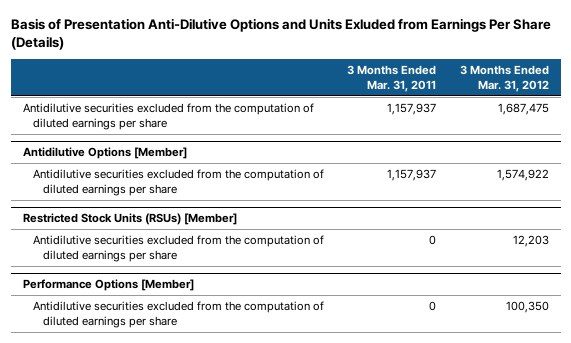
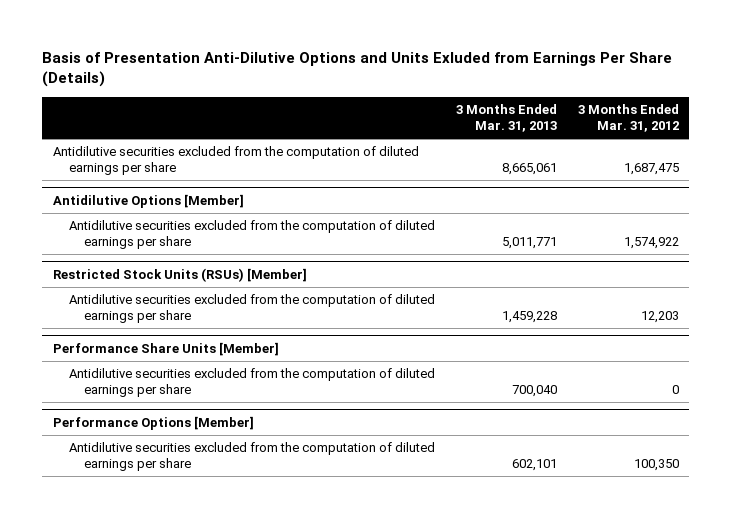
[347,65,437,92] 3 Months Ended Mar. 31, 2011 -> none
none -> [455,104,557,133] 3 Months Ended Mar. 31, 2013
none -> [52,342,279,357] Performance Share Units [Member]
none -> [68,368,435,398] Antidilutive securities excluded from the computation of diluted earnings per share

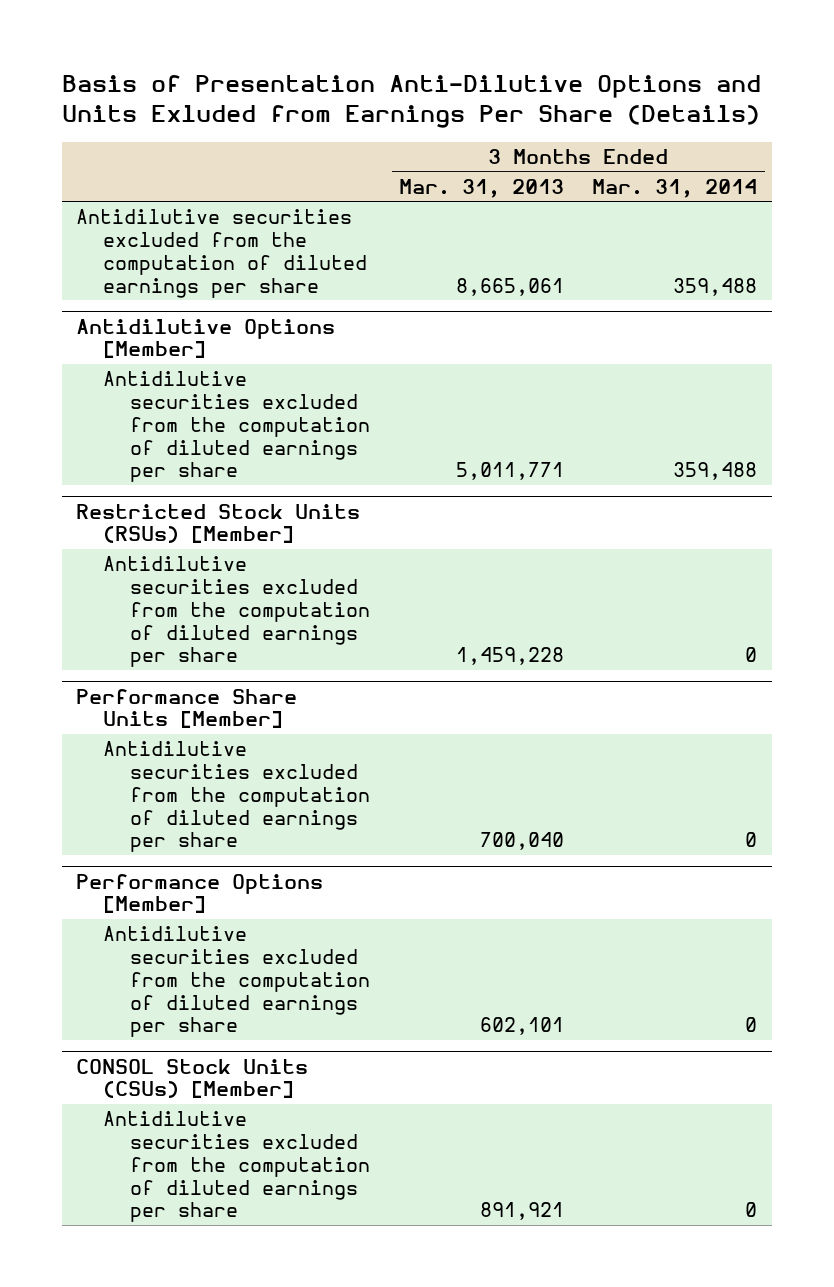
[577,104,679,133] 3 Months Ended Mar. 31, 2012 -> none
none -> [592,178,758,198] Mar. 31, 2014
none -> [76,1058,309,1099] CONSOL Stock Units (CSUs) [Member]
none -> [103,1111,371,1223] Antidilutive securities excluded from the computation of diluted earnings per share

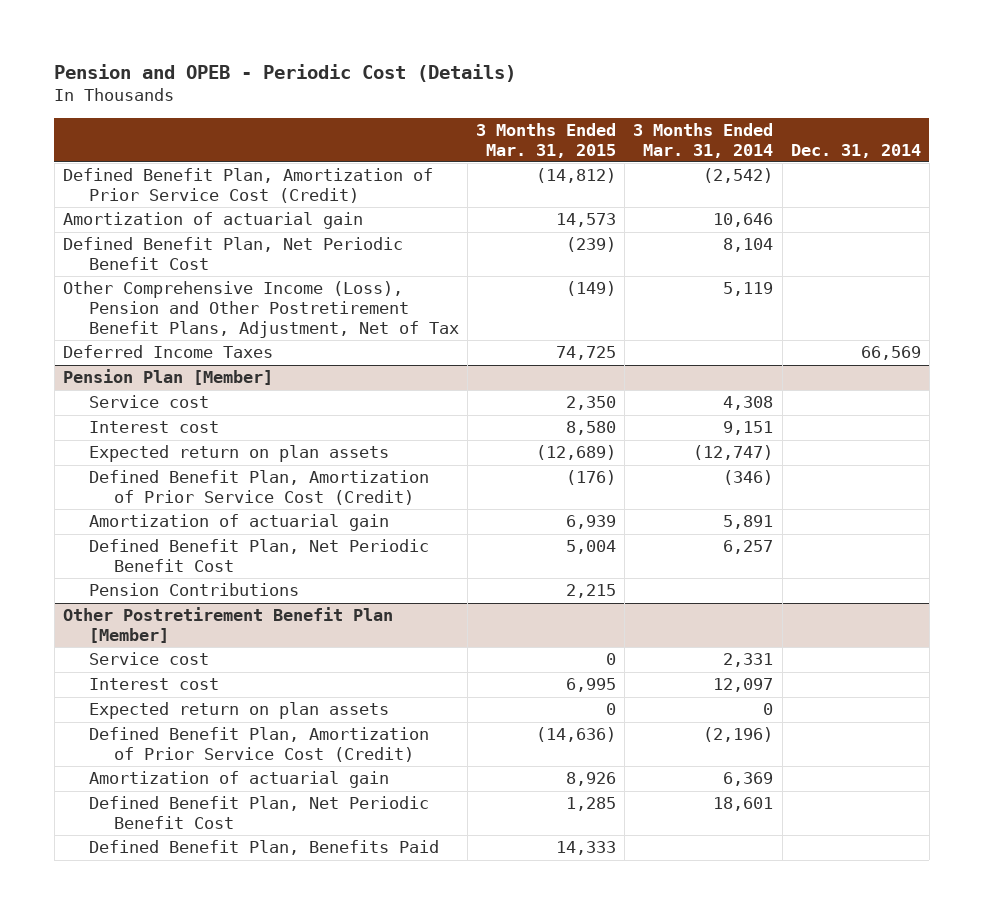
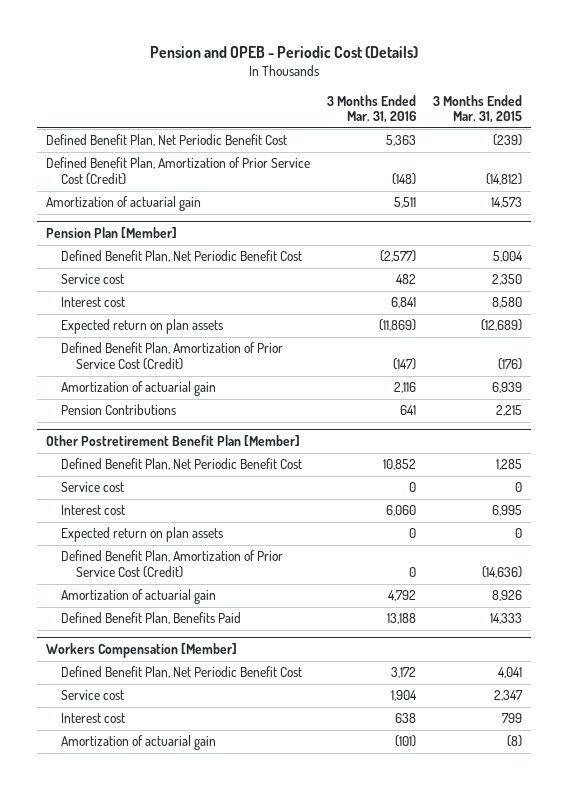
[633,122,774,158] 3 Months Ended Mar. 31, 2014 -> none
[790,143,921,158] Dec. 31, 2014 -> none
none -> [327,94,417,124] 3 Months Ended Mar. 31, 2016
[62,237,403,270] Defined Benefit Plan, Net Periodic Benefit Cost -> [45,134,287,147] Defined Benefit Plan, Net Periodic Benefit Cost
[62,281,459,338] Other Comprehensive Income (Loss), Pension and Other Postretirement Benefit Plans, Adjustment, Net of Tax -> none
[62,345,273,359] Deferred Income Taxes -> none
[88,539,429,572] Defined Benefit Plan, Net Periodic Benefit Cost -> [60,250,302,263] Defined Benefit Plan, Net Periodic Benefit Cost
[88,796,429,829] Defined Benefit Plan, Net Periodic Benefit Cost -> [60,458,302,471] Defined Benefit Plan, Net Periodic Benefit Cost
none -> [45,643,237,659] Workers Compensation [Member]
none -> [60,666,302,679] Defined Benefit Plan, Net Periodic Benefit Cost
none -> [60,690,124,701] Service cost
none -> [60,713,125,724] Interest cost
none -> [60,735,216,751] Amortization of actuarial gain

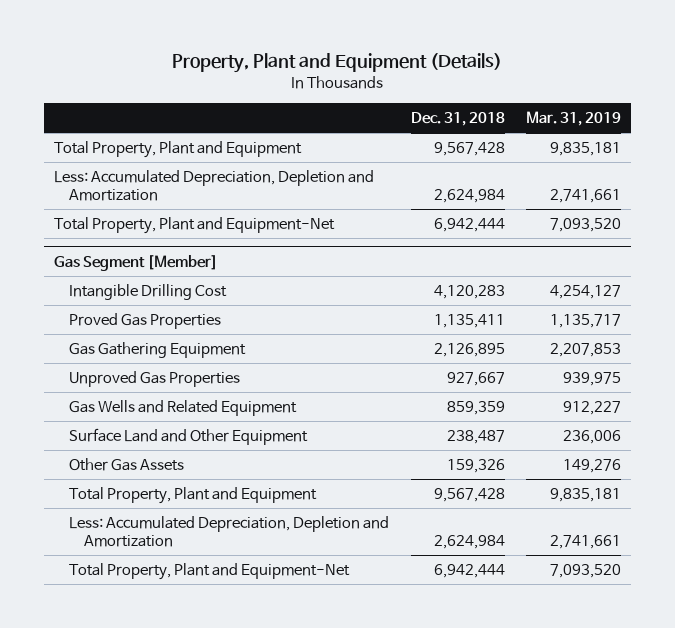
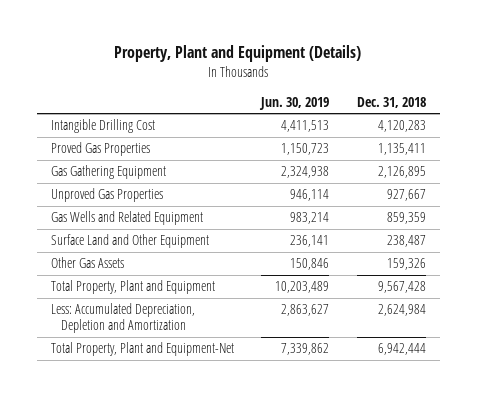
[525,111,621,127] Mar. 31, 2019 -> none
none -> [259,96,330,110] Jun. 30, 2019
[54,140,303,158] Total Property, Plant and Equipment -> none
[54,169,375,201] Less: Accumulated Depreciation, Depletion and Amortization -> none
[54,216,336,234] Total Property, Plant and Equipment-Net -> none
[54,254,219,271] Gas Segment [Member] -> none

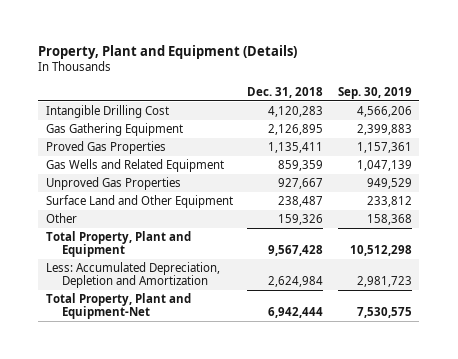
[259,96,330,110] Jun. 30, 2019 -> none
none -> [338,86,413,99] Sep. 30, 2019
[50,142,150,157] Proved Gas Properties -> [45,141,166,155] Proved Gas Properties
[50,188,163,203] Unproved Gas Properties -> [45,177,181,191] Unproved Gas Properties
[50,257,124,269] Other Gas Assets -> [45,213,77,224] Other

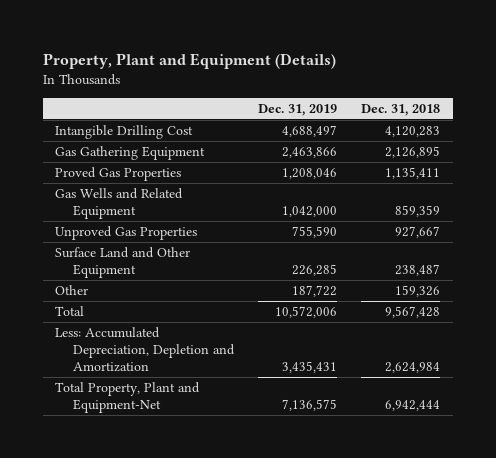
[338,86,413,99] Sep. 30, 2019 -> none
none -> [258,103,338,116] Dec. 31, 2019
[45,231,191,258] Total Property, Plant and Equipment -> [55,306,85,317] Total

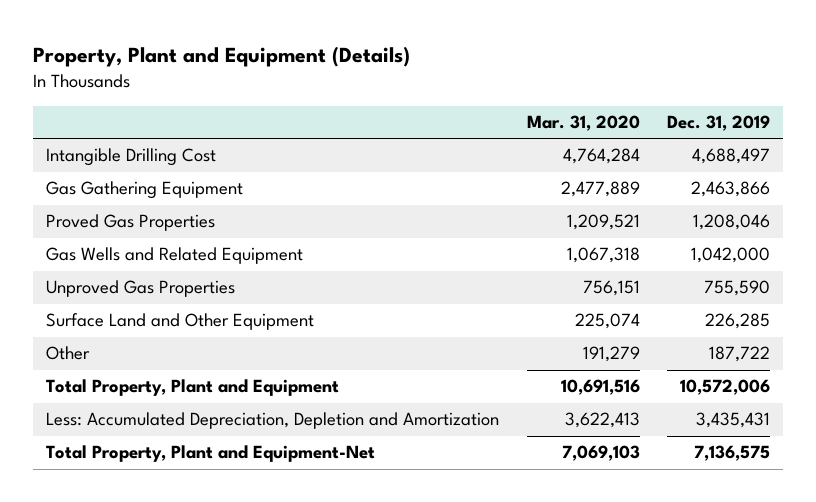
[361,103,441,116] Dec. 31, 2018 -> none
none -> [526,115,640,132] Mar. 31, 2020
[55,306,85,317] Total -> [46,379,340,397] Total Property, Plant and Equipment

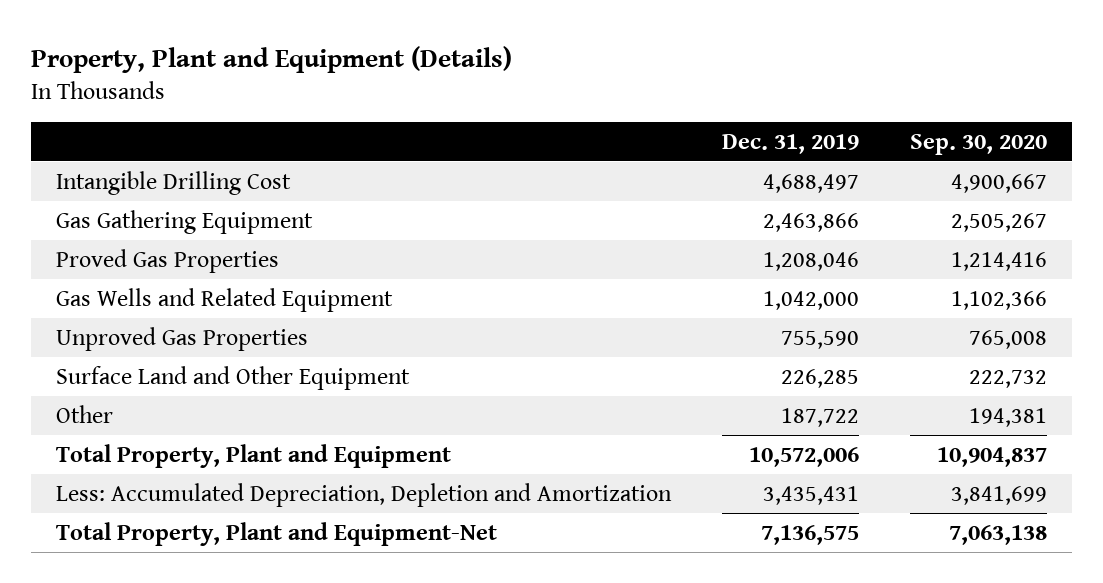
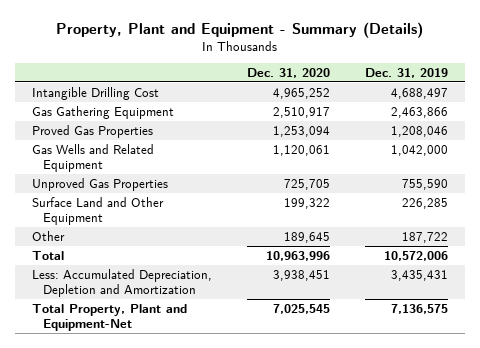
[30,46,512,74] Property, Plant and Equipment (Details) -> [56,22,424,39] Property, Plant and Equipment - Summary (Details)
[909,133,1047,155] Sep. 30, 2020 -> none
none -> [247,67,331,78] Dec. 31, 2020
[56,443,452,468] Total Property, Plant and Equipment -> [32,250,65,260] Total

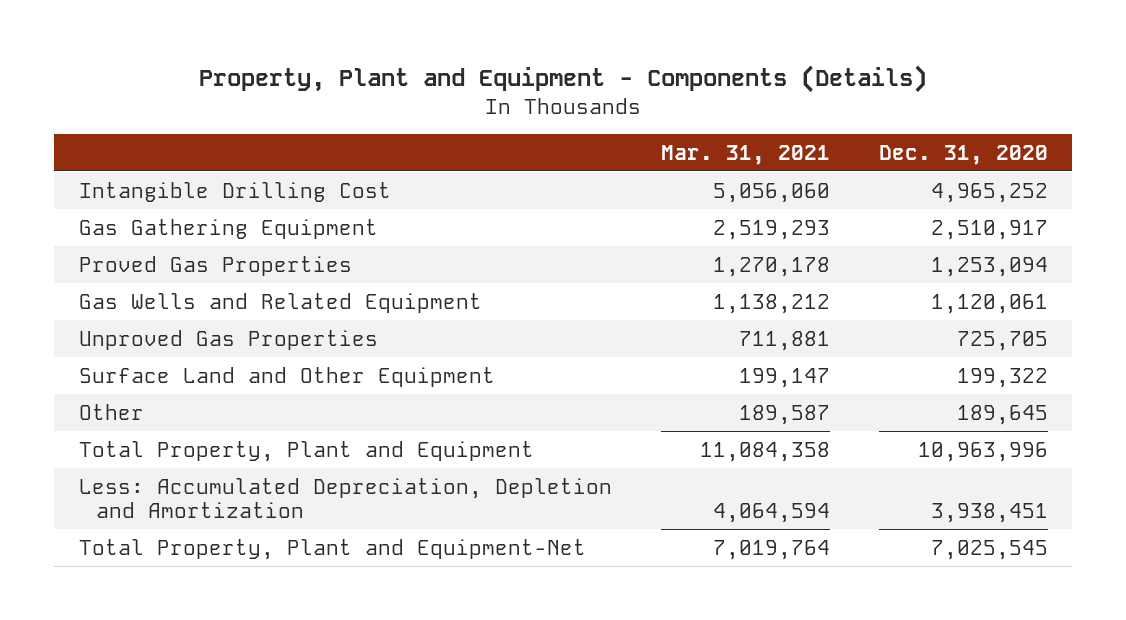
[56,22,424,39] Property, Plant and Equipment - Summary (Details) -> [199,65,928,94] Property, Plant and Equipment - Components (Details)
[365,67,449,78] Dec. 31, 2019 -> none
none -> [660,144,830,165] Mar. 31, 2021
[32,250,65,260] Total -> [78,440,534,462] Total Property, Plant and Equipment

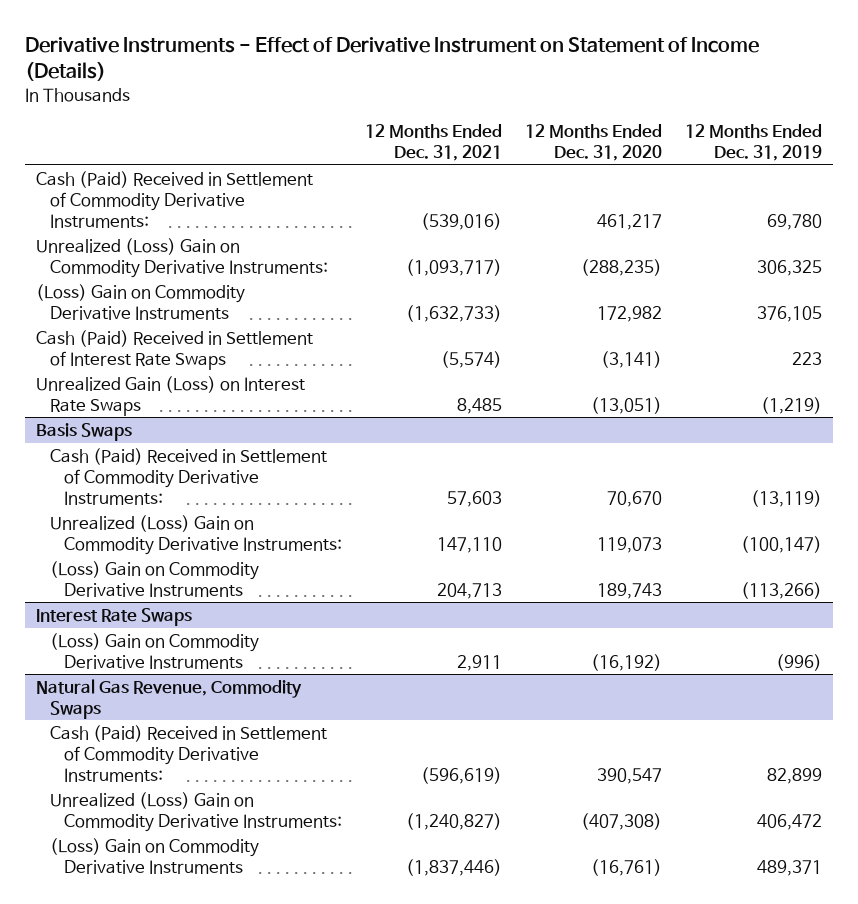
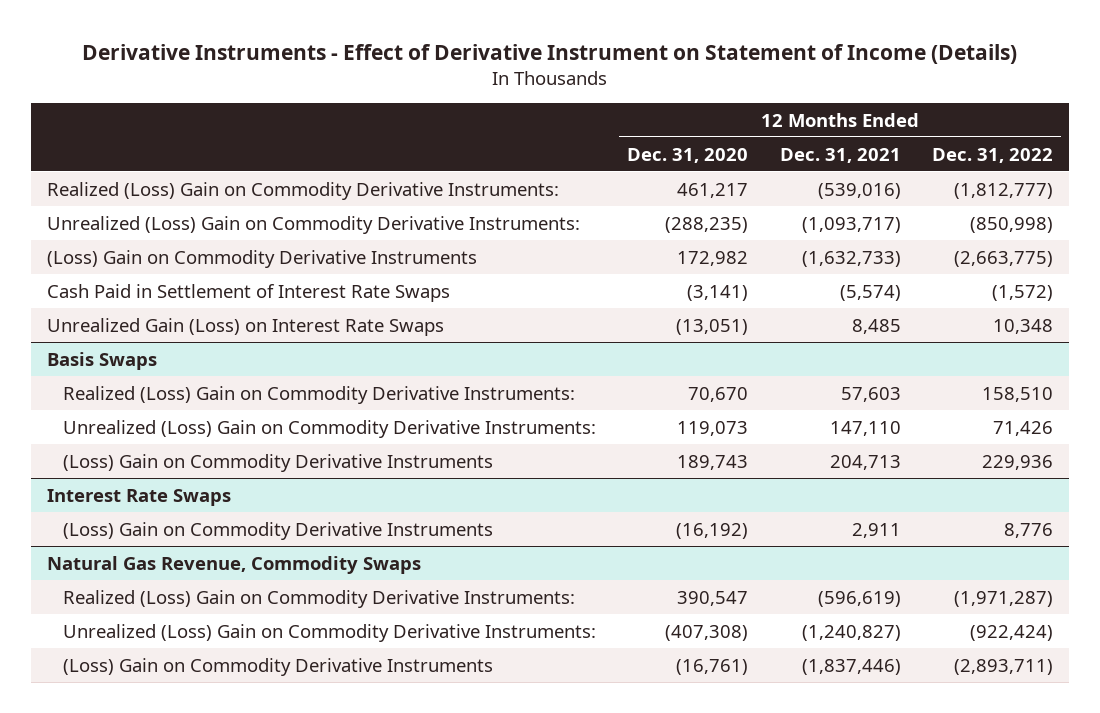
[684,124,822,162] 12 Months Ended Dec. 31, 2019 -> none
none -> [932,147,1054,163] Dec. 31, 2022
[36,171,314,228] Cash (Paid) Received in Settlement of Commodity Derivative Instruments: -> [47,181,560,200] Realized (Loss) Gain on Commodity Derivative Instruments:
[36,330,314,370] Cash (Paid) Received in Settlement of Interest Rate Swaps -> [47,283,451,302] Cash Paid in Settlement of Interest Rate Swaps
[50,448,328,505] Cash (Paid) Received in Settlement of Commodity Derivative Instruments: -> [62,385,575,404] Realized (Loss) Gain on Commodity Derivative Instruments:
[50,725,328,782] Cash (Paid) Received in Settlement of Commodity Derivative Instruments: -> [62,589,575,608] Realized (Loss) Gain on Commodity Derivative Instruments:

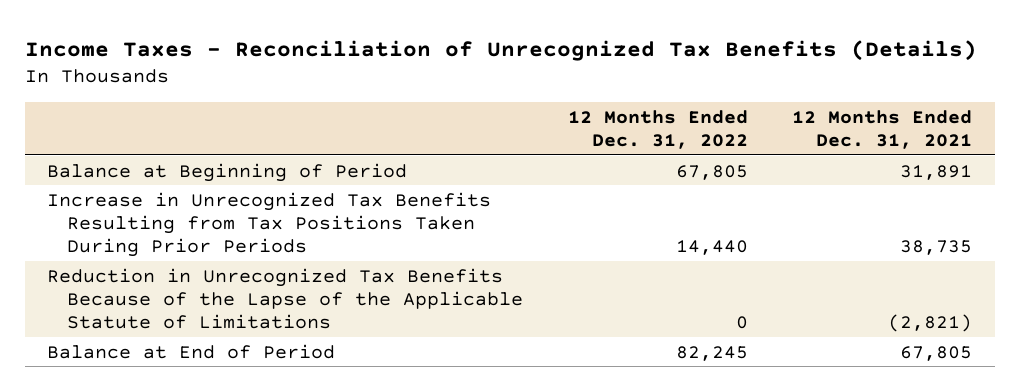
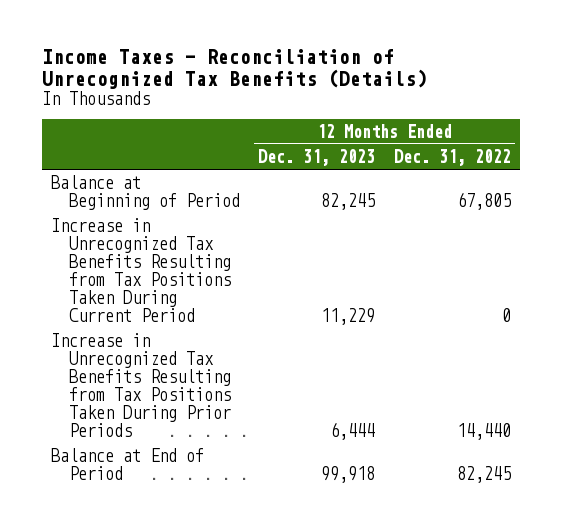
[792,109,973,149] 12 Months Ended Dec. 31, 2021 -> none
none -> [258,148,376,166] Dec. 31, 2023
none -> [51,218,232,323] Increase in Unrecognized Tax Benefits Resulting from Tax Positions Taken During Current Period
[47,267,524,329] Reduction in Unrecognized Tax Benefits Because of the Lapse of the Applicable Statute of Limitations -> none

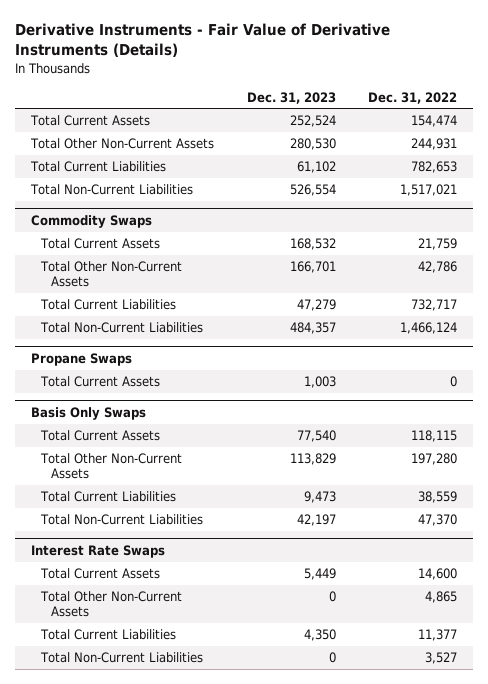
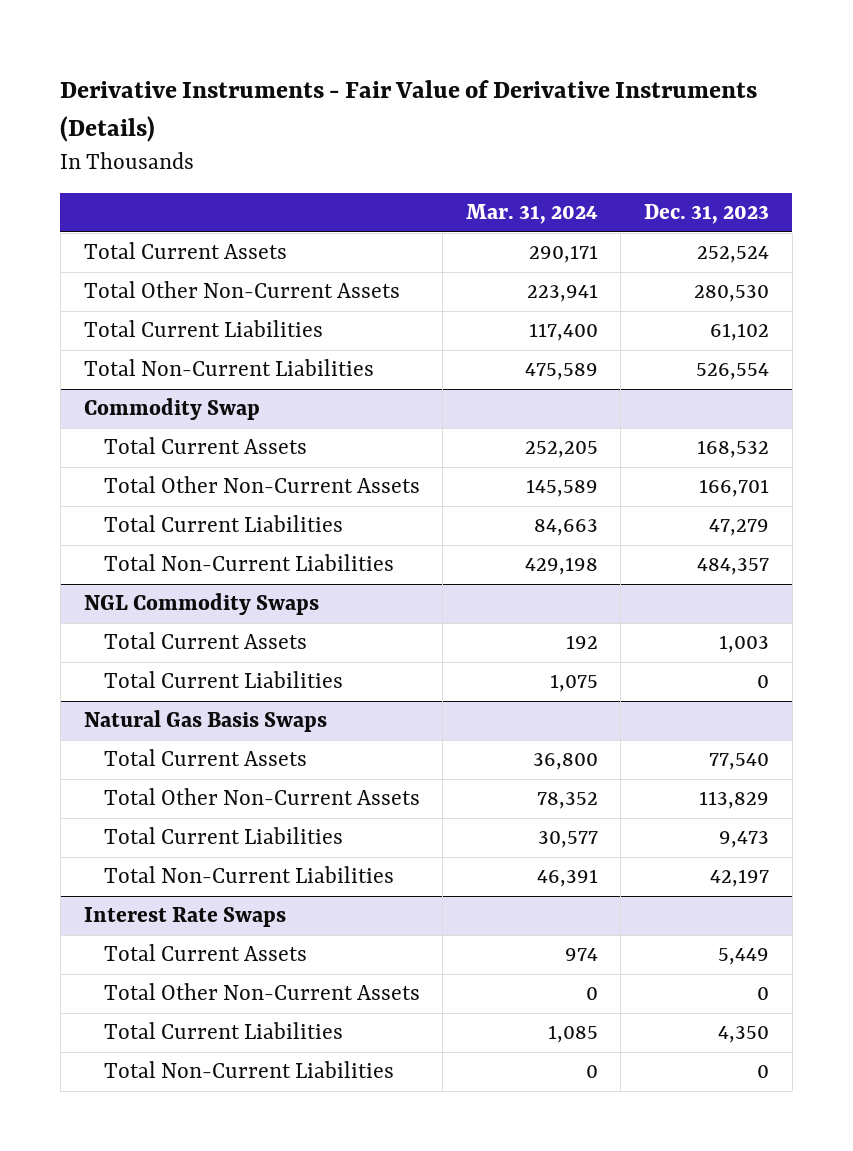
[367,91,457,104] Dec. 31, 2022 -> none
none -> [465,204,598,225] Mar. 31, 2024
[31,214,153,228] Commodity Swaps -> [83,398,260,421] Commodity Swap
[31,352,133,366] Propane Swaps -> none
none -> [83,593,319,616] NGL Commodity Swaps
none -> [103,671,343,689] Total Current Liabilities
[31,406,147,420] Basis Only Swaps -> [83,710,327,733] Natural Gas Basis Swaps

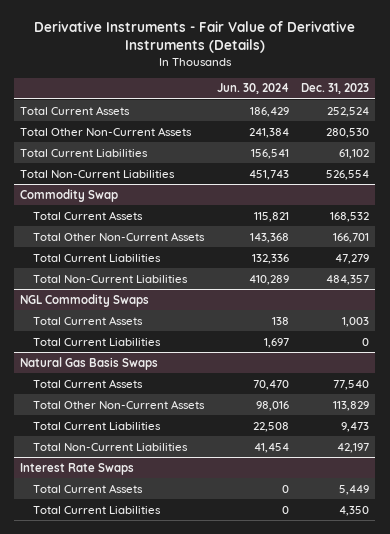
[465,204,598,225] Mar. 31, 2024 -> none
none -> [216,83,289,95] Jun. 30, 2024
[103,983,420,1001] Total Other Non-Current Assets -> none
[103,1061,394,1079] Total Non-Current Liabilities -> none

